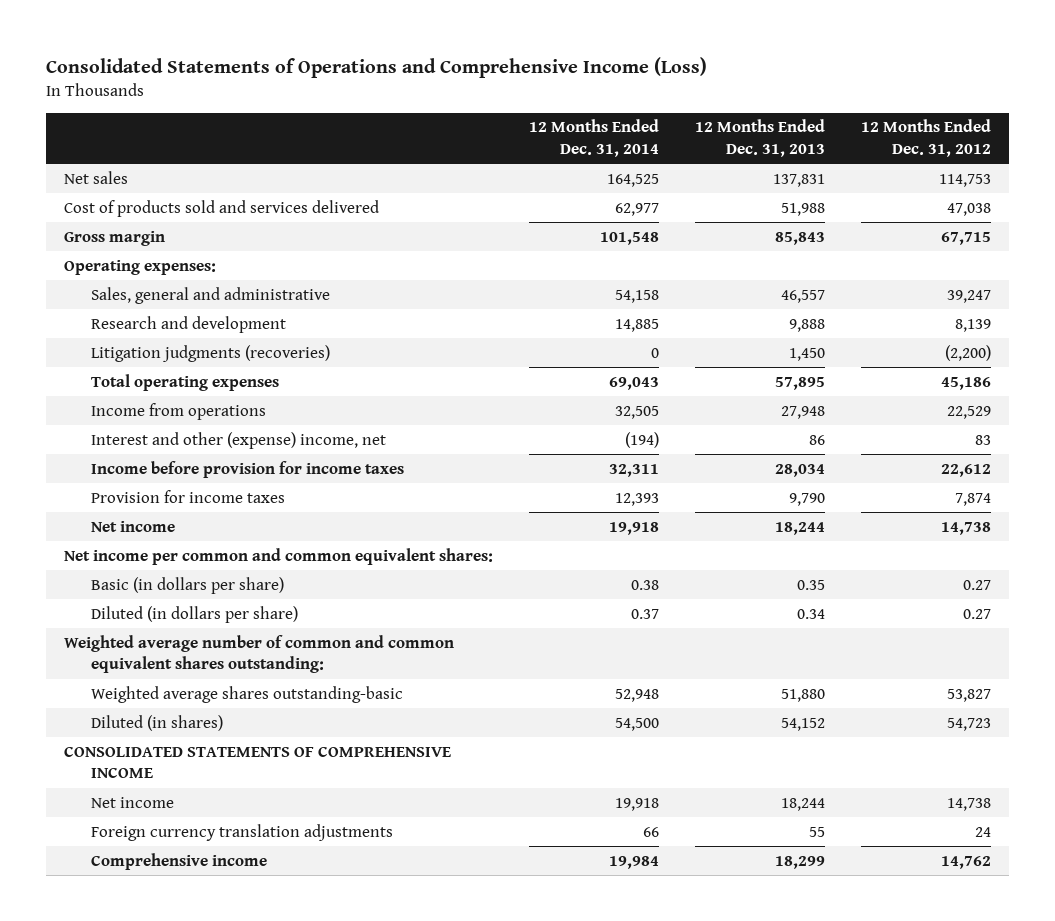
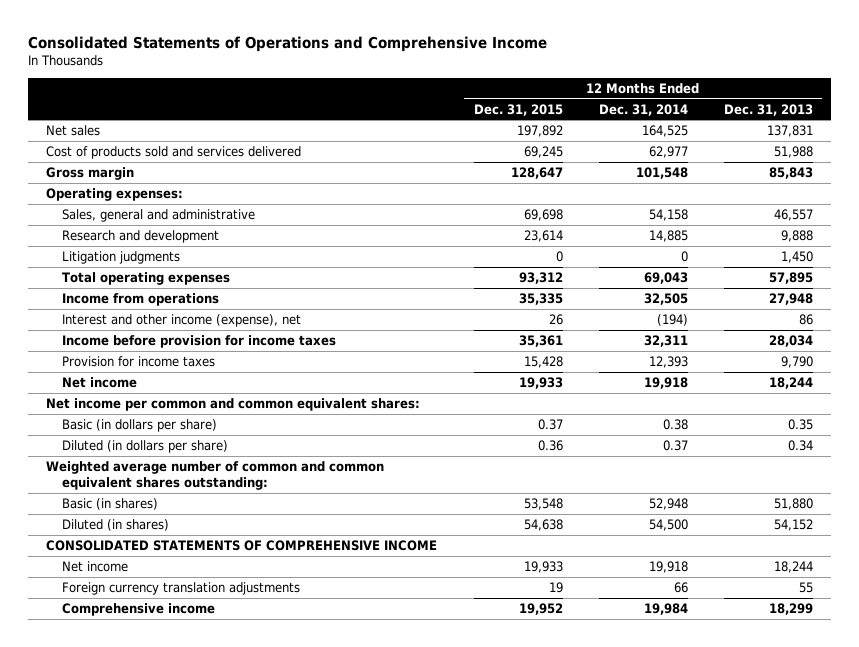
[46,56,708,78] Consolidated Statements of Operations and Comprehensive Income (Loss) -> [28,35,548,52] Consolidated Statements of Operations and Comprehensive Income
[861,119,992,157] 12 Months Ended Dec. 31, 2012 -> none
none -> [473,103,563,116] Dec. 31, 2015
[90,344,330,362] Litigation judgments (recoveries) -> [61,251,180,265] Litigation judgments
[90,431,386,449] Interest and other (expense) income, net -> [61,314,301,328] Interest and other income (expense), net
[90,685,403,703] Weighted average shares outstanding-basic -> [61,498,158,511] Basic (in shares)

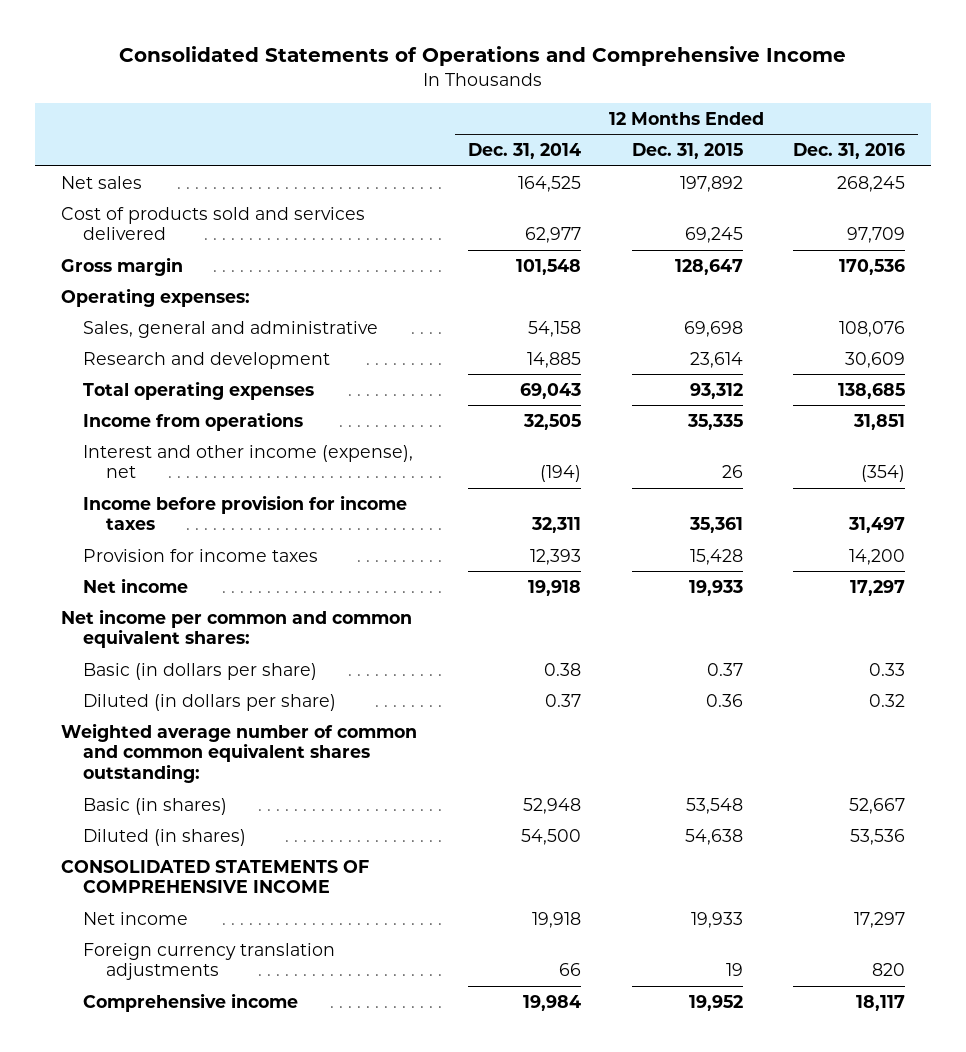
[724,103,814,116] Dec. 31, 2013 -> none
none -> [793,143,906,160] Dec. 31, 2016
[61,251,180,265] Litigation judgments -> none

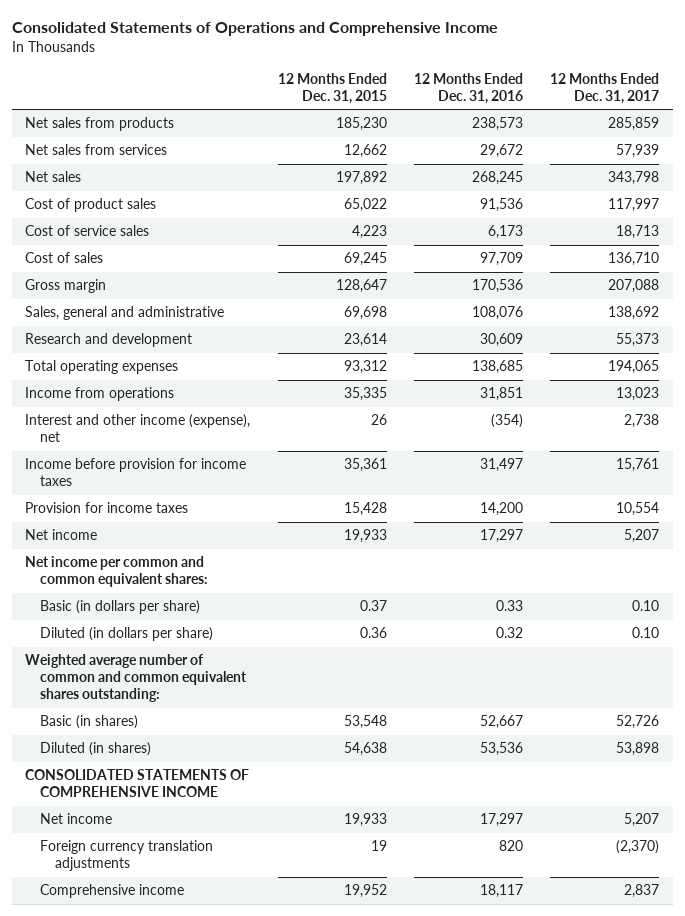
[467,143,581,160] Dec. 31, 2014 -> none
none -> [550,73,660,105] 12 Months Ended Dec. 31, 2017
none -> [25,117,175,132] Net sales from products
none -> [25,144,168,156] Net sales from services
none -> [25,198,157,213] Cost of product sales
none -> [25,225,150,237] Cost of service sales
[60,206,365,241] Cost of products sold and services delivered -> [25,252,104,264] Cost of sales
[60,287,250,307] Operating expenses: -> none

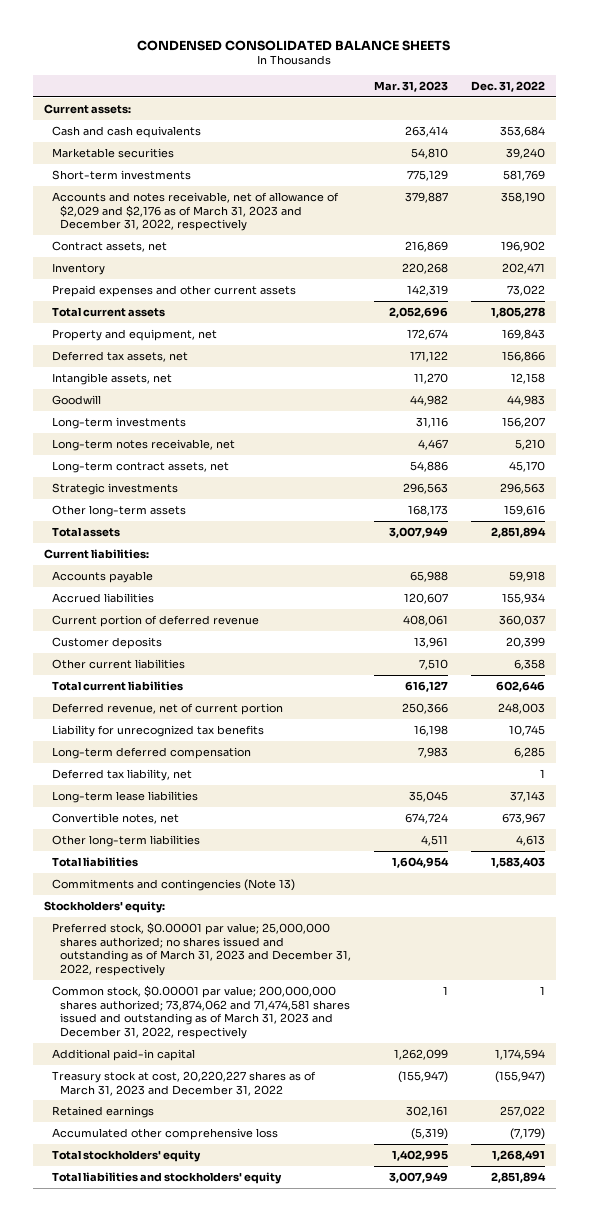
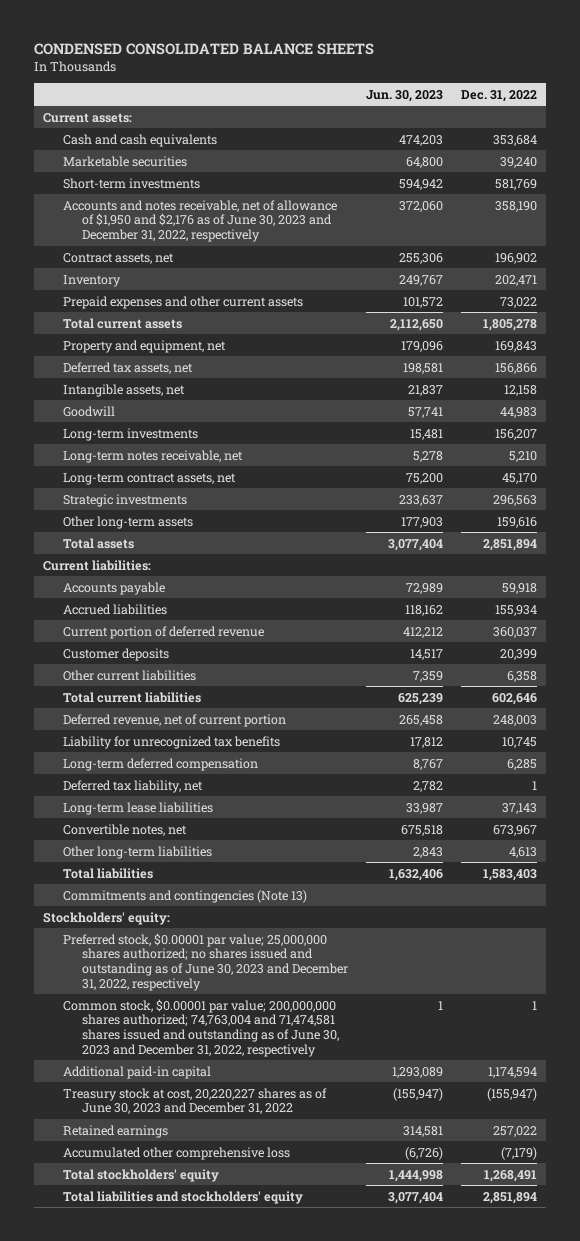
[374,81,449,93] Mar. 31, 2023 -> none
none -> [366,89,444,102] Jun. 30, 2023
[52,191,340,232] Accounts and notes receivable, net of allowance of $2,029 and $2,176 as of March 31, 2023 and December 31, 2022, respectively -> [62,199,337,243] Accounts and notes receivable, net of allowance of $1,950 and $2,176 as of June 30, 2023 and December 31, 2022, respectively
[52,921,352,977] Preferred stock, $0.00001 par value; 25,000,000 shares authorized; no shares issued and outstanding as of March 31, 2023 and December 31, 2022, respectively -> [62,932,349,991] Preferred stock, $0.00001 par value; 25,000,000 shares authorized; no shares issued and outstanding as of June 30, 2023 and December 31, 2022, respectively
[52,984,351,1040] Common stock, $0.00001 par value; 200,000,000 shares authorized; 73,874,062 and 71,474,581 shares issued and outstanding as of March 31, 2023 and December 31, 2022, respectively -> [62,998,340,1057] Common stock, $0.00001 par value; 200,000,000 shares authorized; 74,763,004 and 71,474,581 shares issued and outstanding as of June 30, 2023 and December 31, 2022, respectively
[52,1070,317,1096] Treasury stock at cost, 20,220,227 shares as of March 31, 2023 and December 31, 2022 -> [62,1087,327,1115] Treasury stock at cost, 20,220,227 shares as of June 30, 2023 and December 31, 2022

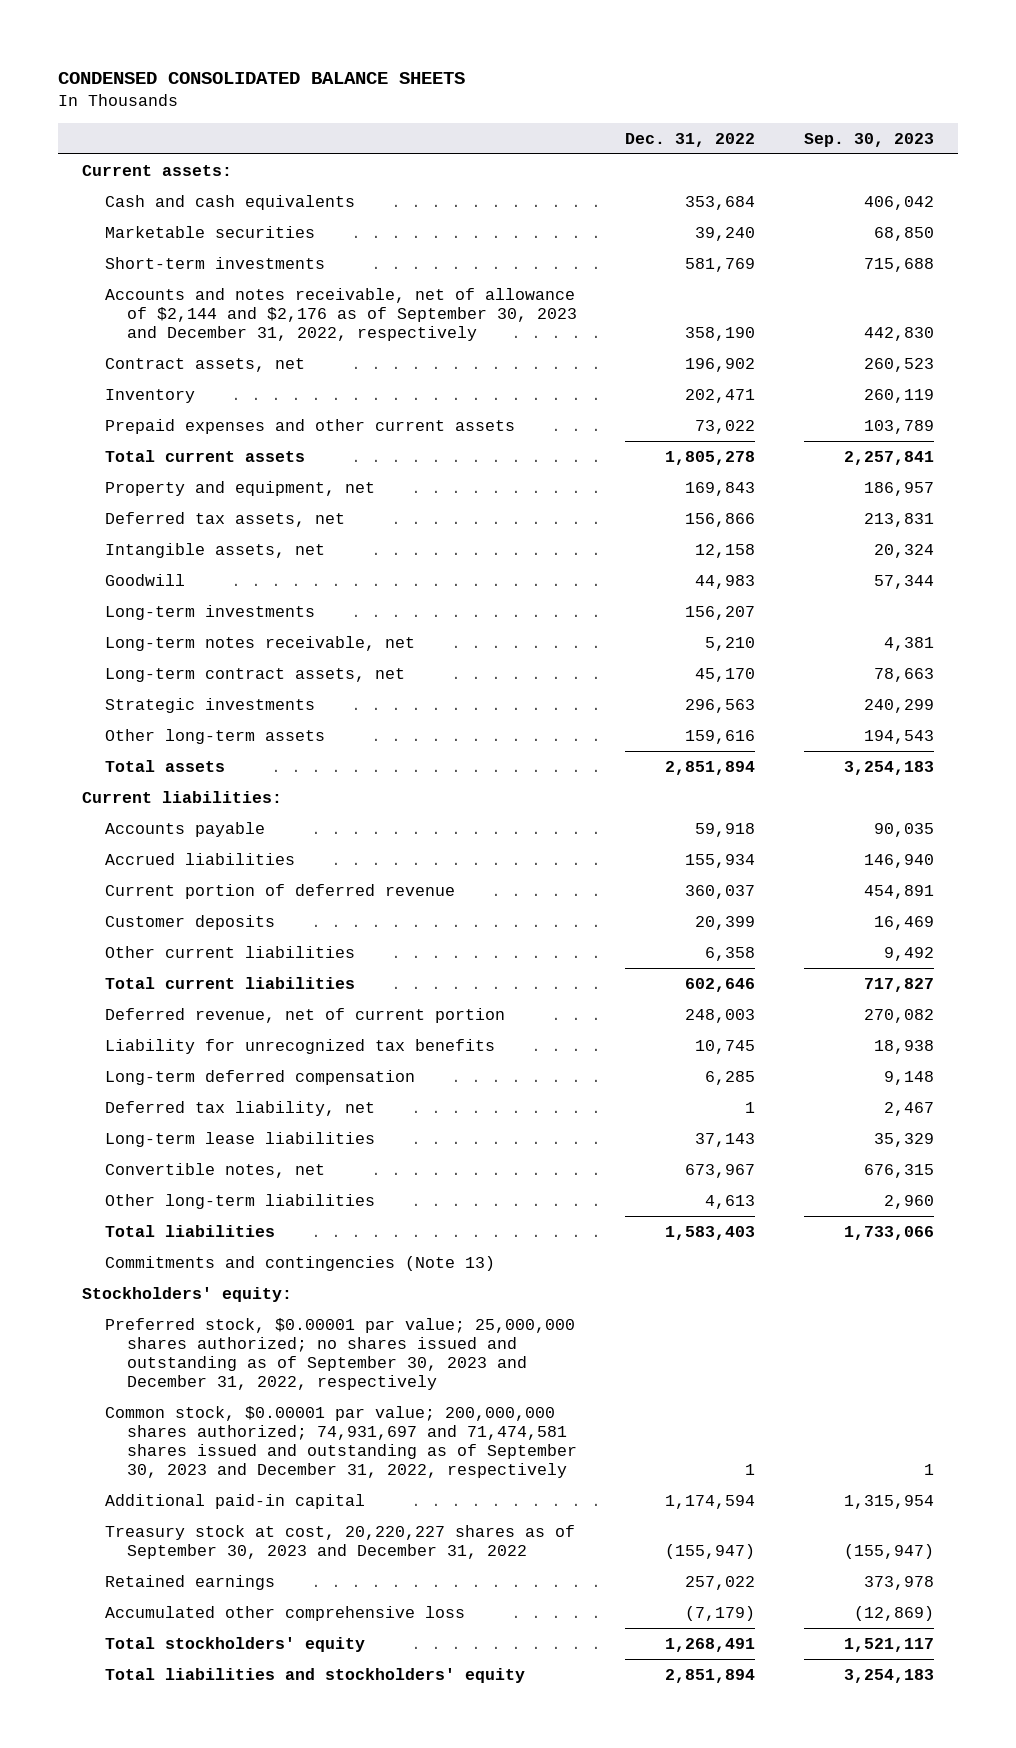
[366,89,444,102] Jun. 30, 2023 -> none
none -> [803,132,934,147] Sep. 30, 2023
[62,199,337,243] Accounts and notes receivable, net of allowance of $1,950 and $2,176 as of June 30, 2023 and December 31, 2022, respectively -> [104,287,578,342] Accounts and notes receivable, net of allowance of $2,144 and $2,176 as of September 30, 2023 and December 31, 2022, respectively
[62,932,349,991] Preferred stock, $0.00001 par value; 25,000,000 shares authorized; no shares issued and outstanding as of June 30, 2023 and December 31, 2022, respectively -> [104,1317,575,1391] Preferred stock, $0.00001 par value; 25,000,000 shares authorized; no shares issued and outstanding as of September 30, 2023 and December 31, 2022, respectively
[62,998,340,1057] Common stock, $0.00001 par value; 200,000,000 shares authorized; 74,763,004 and 71,474,581 shares issued and outstanding as of June 30, 2023 and December 31, 2022, respectively -> [104,1405,578,1479] Common stock, $0.00001 par value; 200,000,000 shares authorized; 74,931,697 and 71,474,581 shares issued and outstanding as of September 30, 2023 and December 31, 2022, respectively
[62,1087,327,1115] Treasury stock at cost, 20,220,227 shares as of June 30, 2023 and December 31, 2022 -> [104,1524,575,1559] Treasury stock at cost, 20,220,227 shares as of September 30, 2023 and December 31, 2022

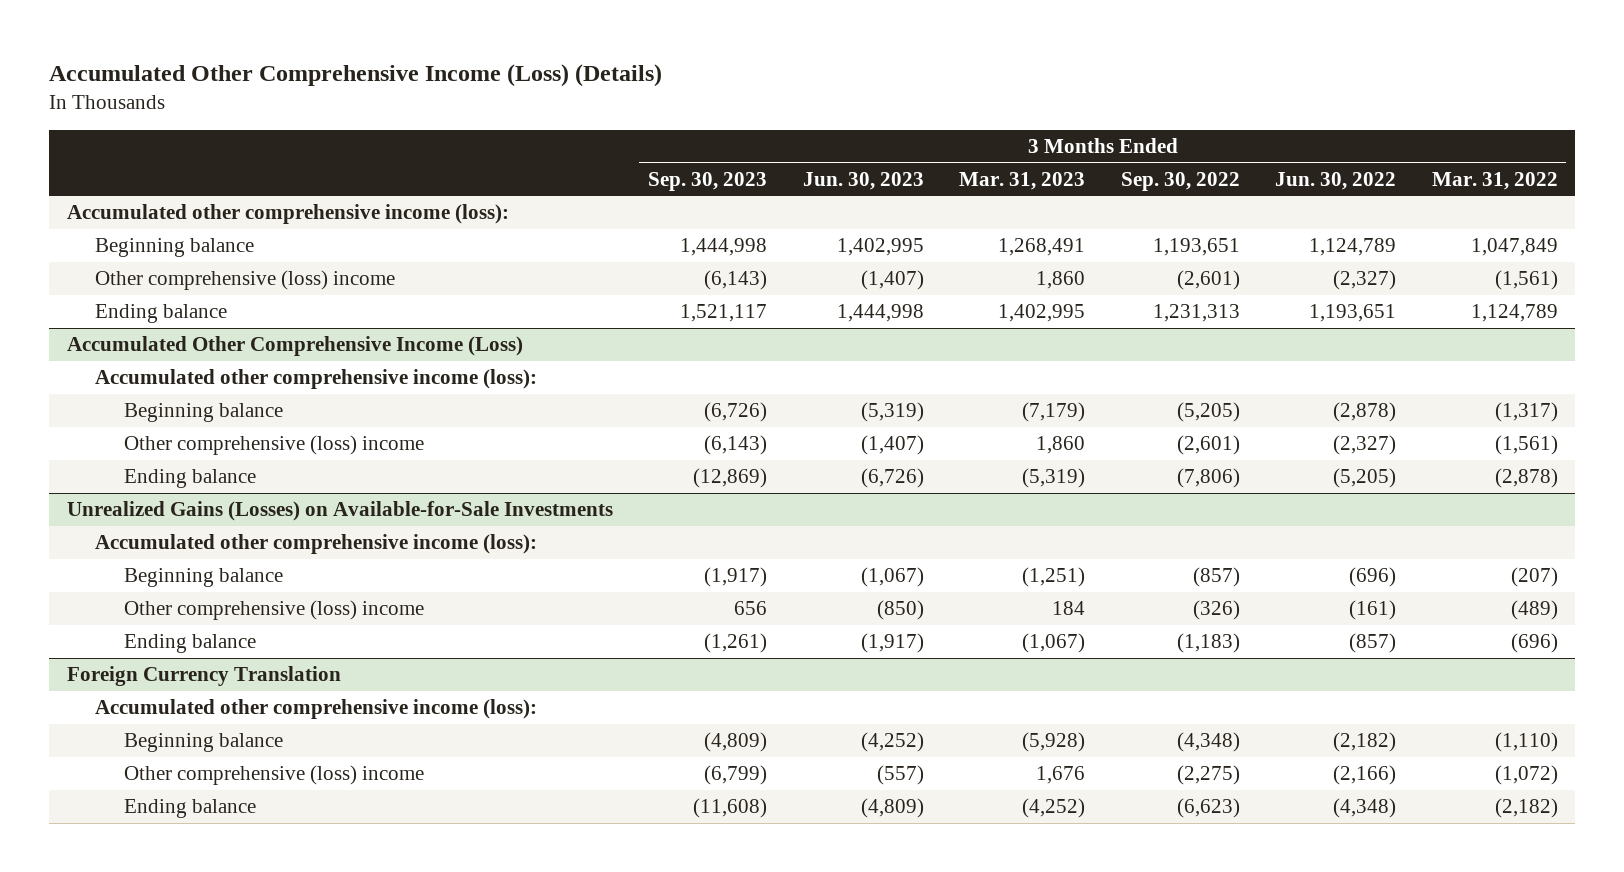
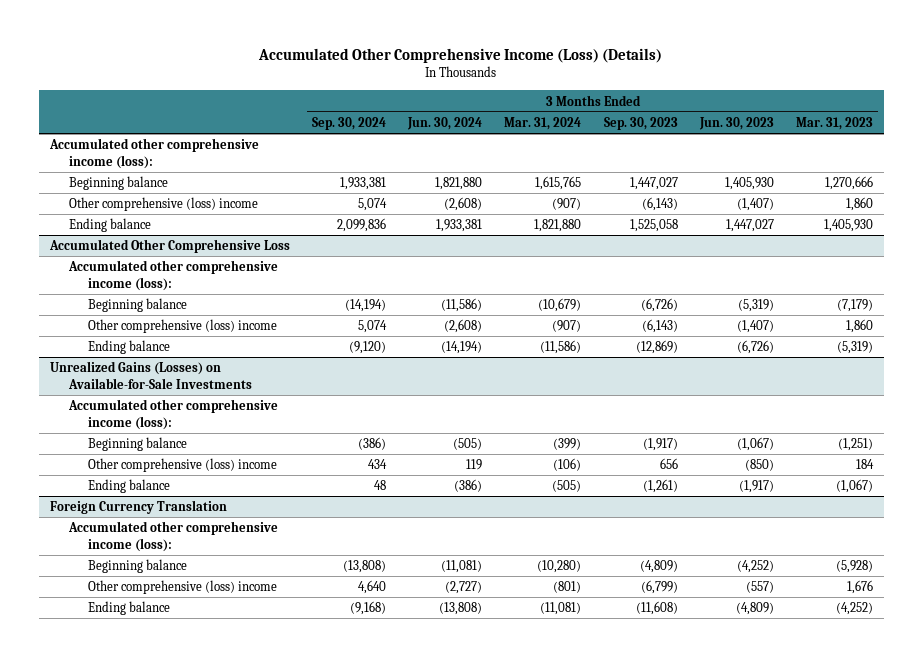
[1120,171,1240,191] Sep. 30, 2022 -> none
[1275,171,1397,190] Jun. 30, 2022 -> none
[1431,171,1558,190] Mar. 31, 2022 -> none
none -> [312,117,387,131] Sep. 30, 2024
none -> [407,117,483,131] Jun. 30, 2024
none -> [504,117,582,131] Mar. 31, 2024
[680,238,768,257] 1,444,998 -> [629,177,678,191] 1,447,027
[836,238,924,257] 1,402,995 -> [724,177,774,191] 1,405,930
[998,238,1086,257] 1,268,491 -> [824,176,873,191] 1,270,666
[680,304,768,323] 1,521,117 -> [629,219,678,233] 1,525,058
[836,304,924,323] 1,444,998 -> [725,219,774,233] 1,447,027
[998,304,1086,323] 1,402,995 -> [823,219,873,233] 1,405,930
[66,336,523,357] Accumulated Other Comprehensive Income (Loss) -> [49,239,291,254] Accumulated Other Comprehensive Loss

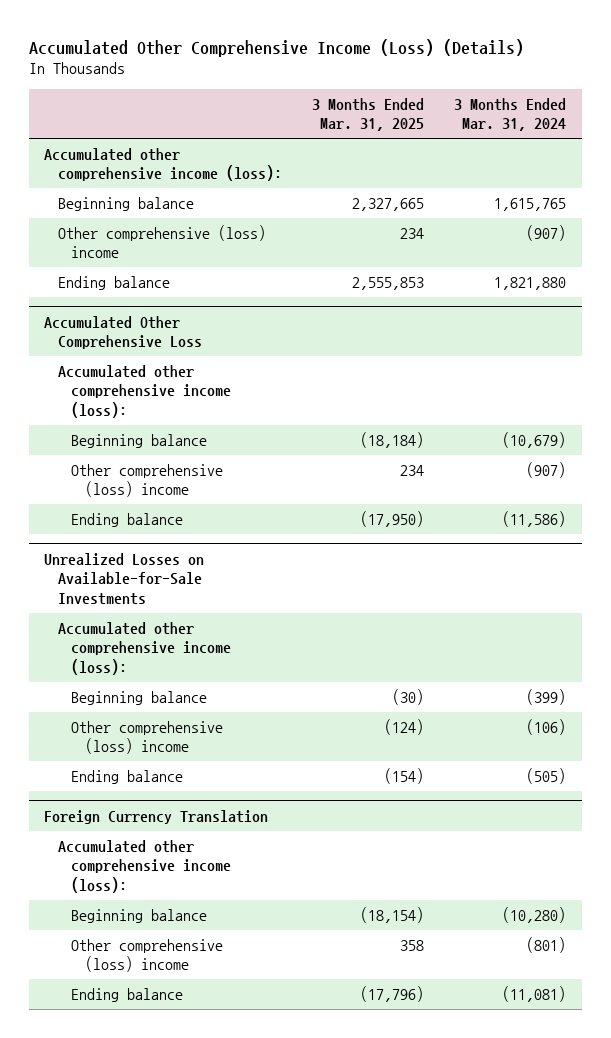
[312,117,387,131] Sep. 30, 2024 -> none
[407,117,483,131] Jun. 30, 2024 -> none
[603,117,678,131] Sep. 30, 2023 -> none
[698,117,774,131] Jun. 30, 2023 -> none
[795,117,873,131] Mar. 31, 2023 -> none
none -> [312,97,425,132] 3 Months Ended Mar. 31, 2025
[50,361,253,389] Unrealized Gains (Losses) on Available-for-Sale Investments -> [44,552,205,605] Unrealized Losses on Available-for-Sale Investments

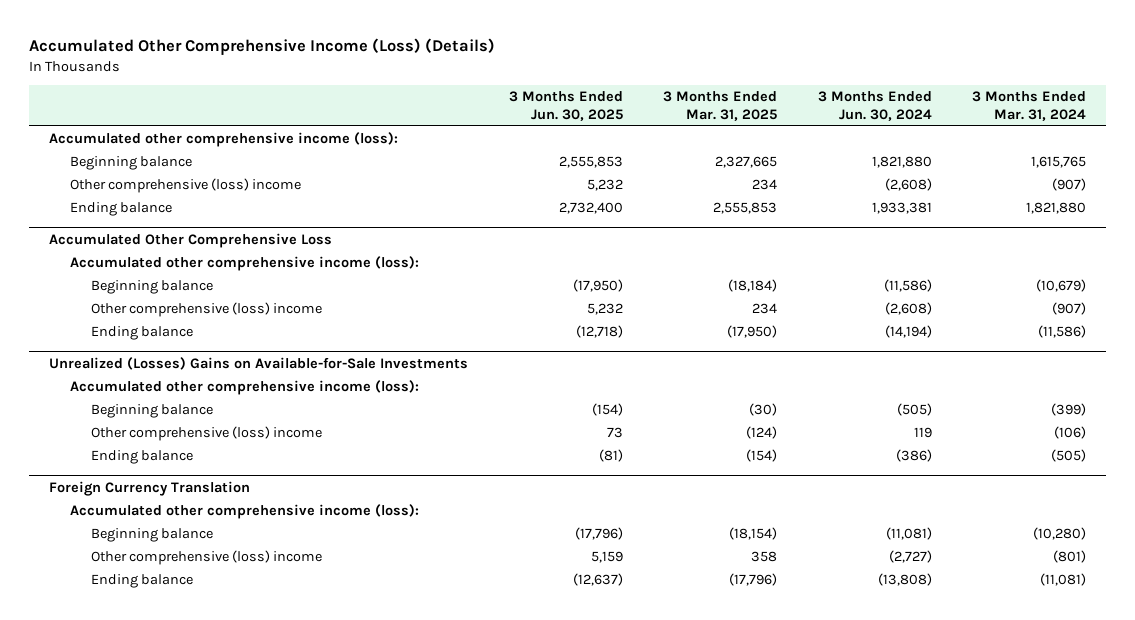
none -> [508,91,623,121] 3 Months Ended Jun. 30, 2025
none -> [817,91,932,121] 3 Months Ended Jun. 30, 2024
[44,552,205,605] Unrealized Losses on Available-for-Sale Investments -> [49,356,469,370] Unrealized (Losses) Gains on Available-for-Sale Investments

